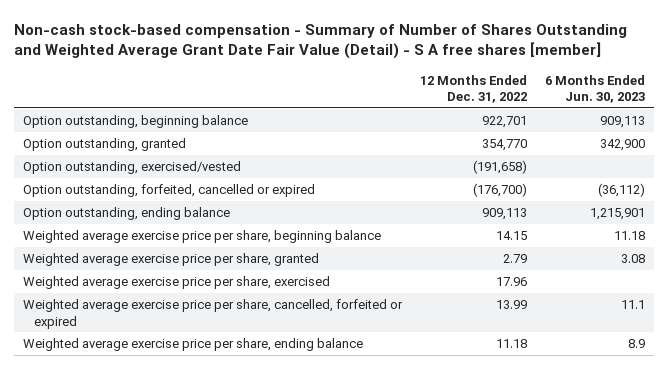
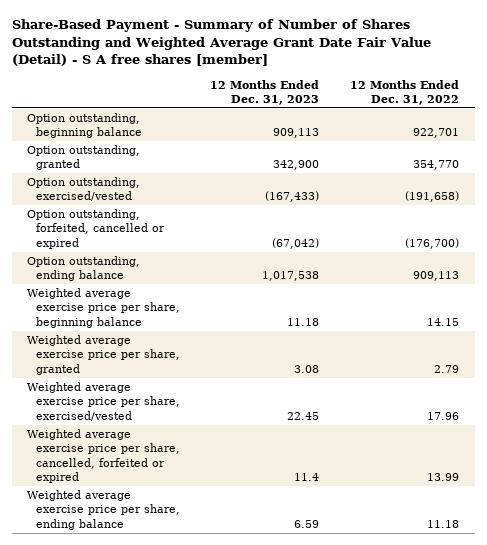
[14,23,628,60] Non-cash stock-based compensation - Summary of Number of Shares Outstanding and Weighted Average Grant Date Fair Value (Detail) - S A free shares [member] -> [12,19,432,67] Share-Based Payment - Summary of Number of Shares Outstanding and Weighted Average Grant Date Fair Value (Detail) - S A free shares [member]
[544,74,645,104] 6 Months Ended Jun. 30, 2023 -> none
none -> [210,79,320,105] 12 Months Ended Dec. 31, 2023
[23,276,331,290] Weighted average exercise price per share, exercised -> [27,381,180,421] Weighted average exercise price per share, exercised/vested

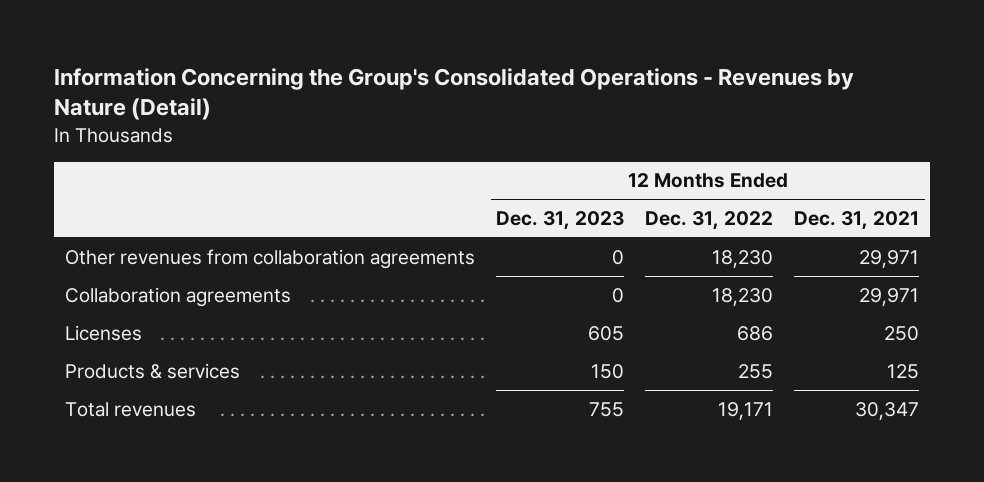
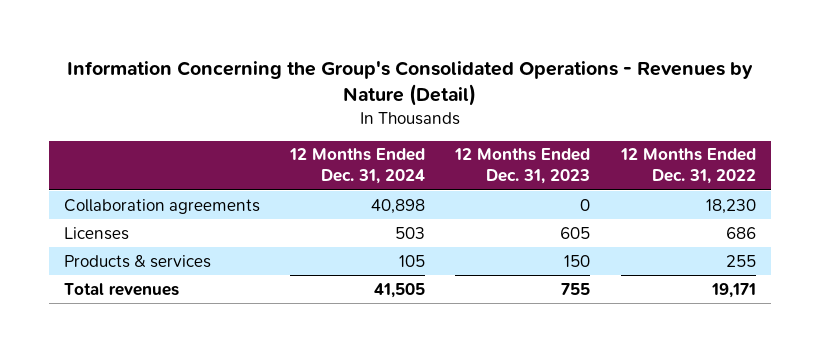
[794,210,920,230] Dec. 31, 2021 -> none
none -> [289,148,426,185] 12 Months Ended Dec. 31, 2024
[64,248,475,269] Other revenues from collaboration agreements -> none

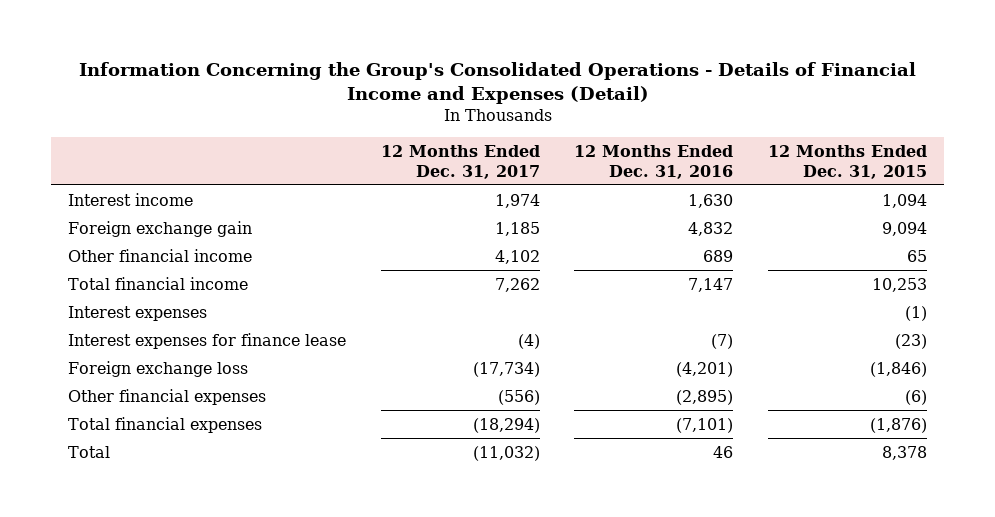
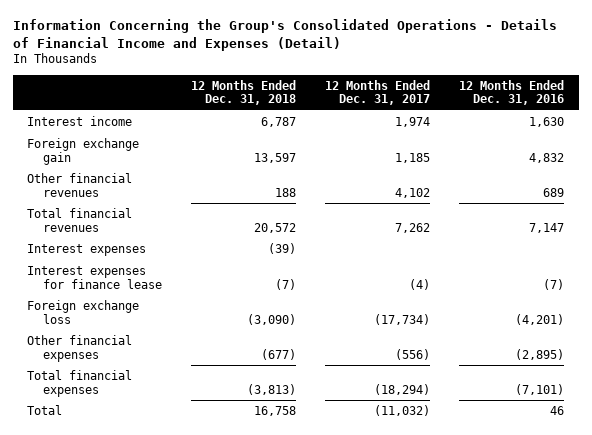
[767,144,927,179] 12 Months Ended Dec. 31, 2015 -> none
none -> [190,79,296,106] 12 Months Ended Dec. 31, 2018
[68,248,253,262] Other financial income -> [27,173,133,197] Other financial revenues
[68,276,249,290] Total financial income -> [27,208,133,232] Total financial revenues

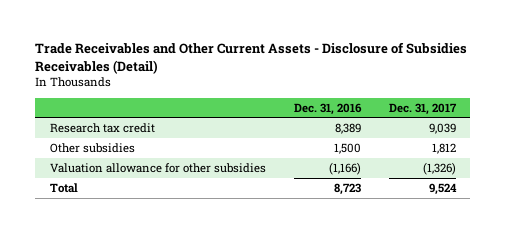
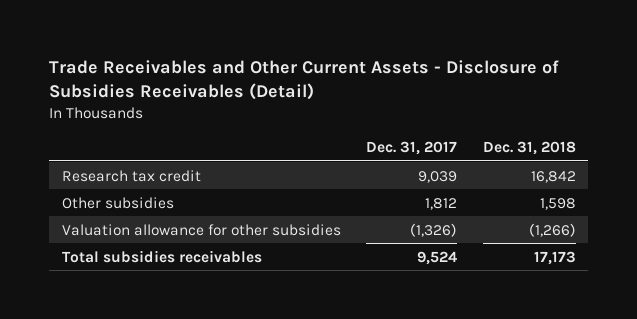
[293,102,362,115] Dec. 31, 2016 -> none
none -> [482,140,576,155] Dec. 31, 2018
[49,183,78,194] Total -> [61,249,262,263] Total subsidies receivables

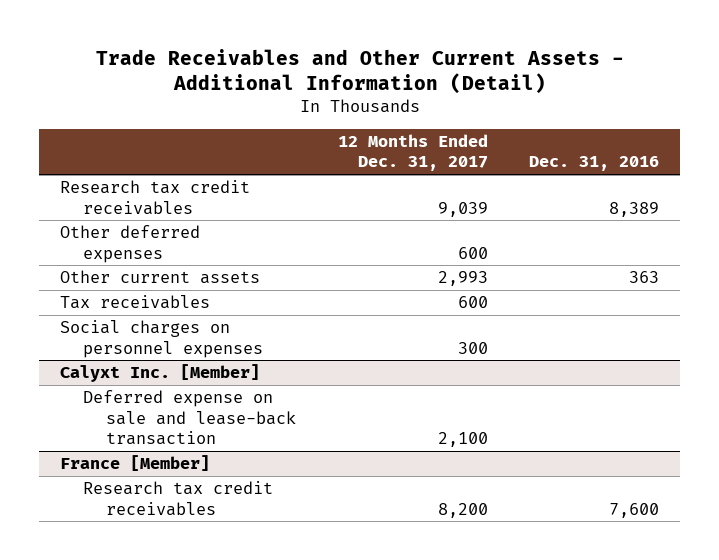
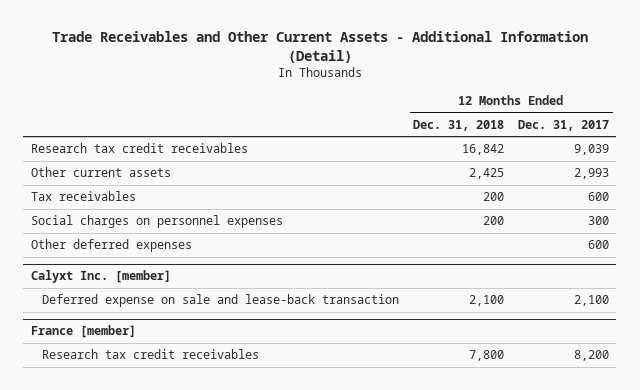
[529,156,660,172] Dec. 31, 2016 -> none
none -> [413,119,505,131] Dec. 31, 2018
[59,225,200,263] Other deferred expenses -> [30,239,192,253] Other deferred expenses
[59,364,260,383] Calyxt Inc. [Member] -> [30,270,171,284] Calyxt Inc. [member]
[59,455,210,472] France [Member] -> [30,325,136,339] France [member]

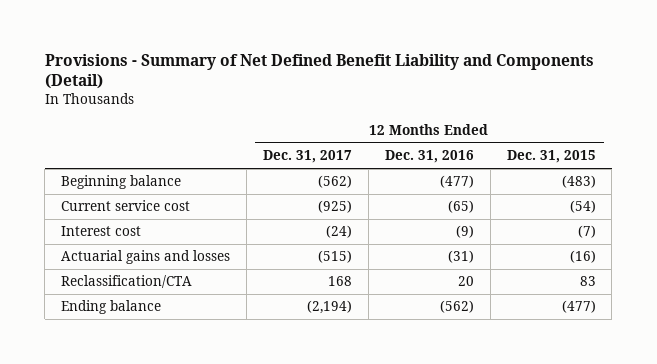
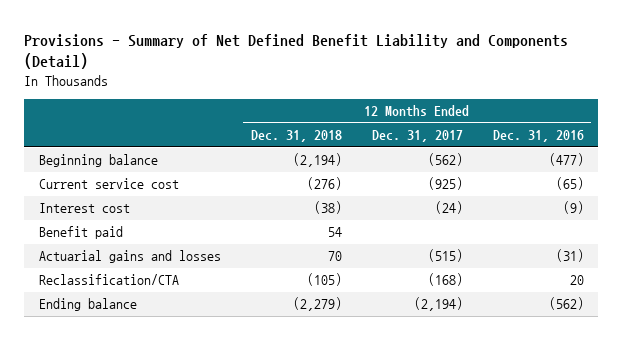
[506,150,596,164] Dec. 31, 2015 -> none
none -> [250,130,342,143] Dec. 31, 2018
none -> [38,226,123,240] Benefit paid
[328,276,353,287] 168 -> [427,273,463,287] (168)

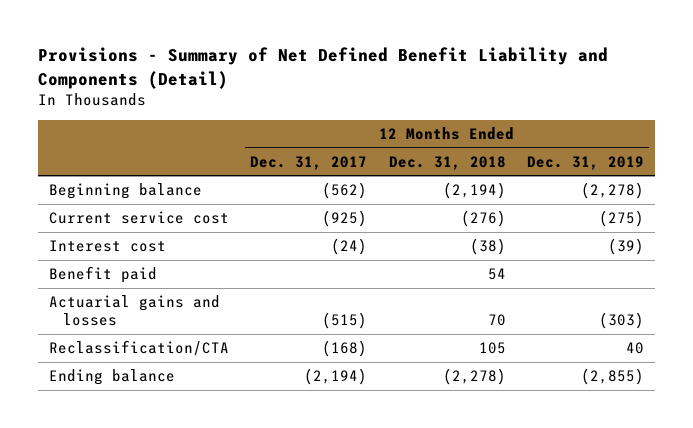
[492,130,584,143] Dec. 31, 2016 -> none
none -> [527,155,645,170] Dec. 31, 2019
[306,273,342,287] (105) -> [478,342,506,355] 105
[292,297,342,312] (2,279) -> [442,368,506,386] (2,278)

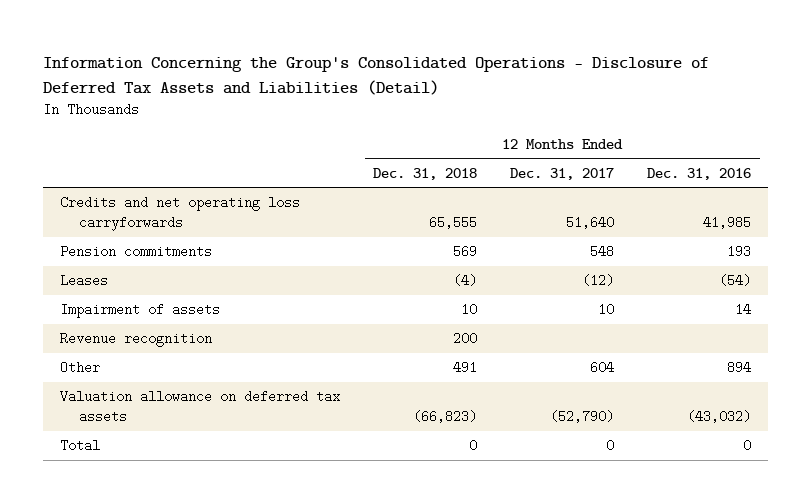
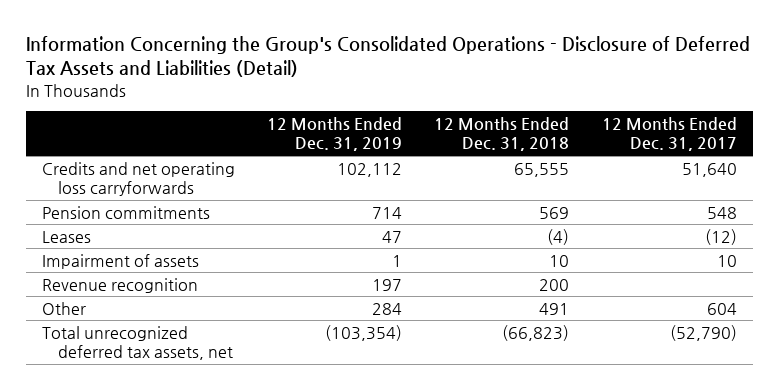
[647,167,752,180] Dec. 31, 2016 -> none
none -> [267,116,403,152] 12 Months Ended Dec. 31, 2019
[59,439,100,453] Total -> none
[59,390,340,424] Valuation allowance on deferred tax assets -> [41,325,234,361] Total unrecognized deferred tax assets, net

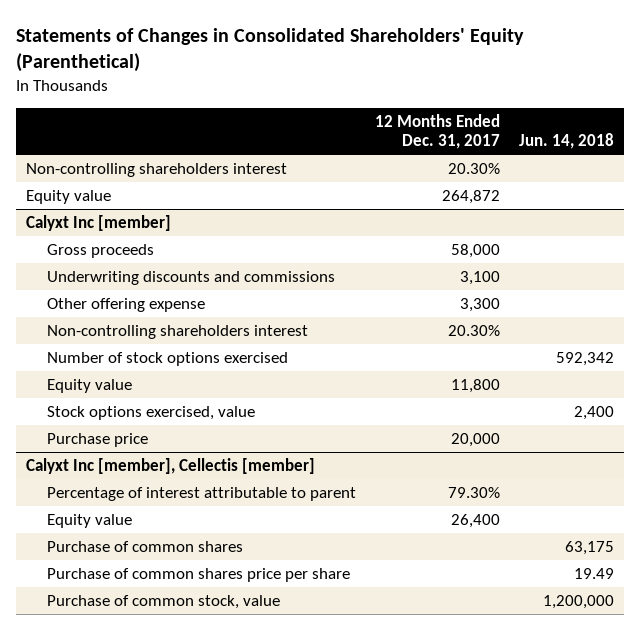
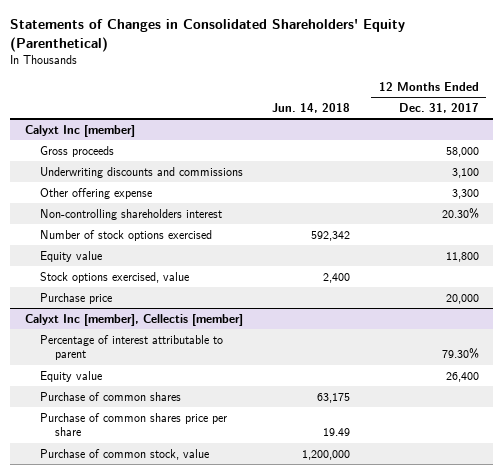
[25,162,287,177] Non-controlling shareholders interest -> none
[25,189,111,204] Equity value -> none

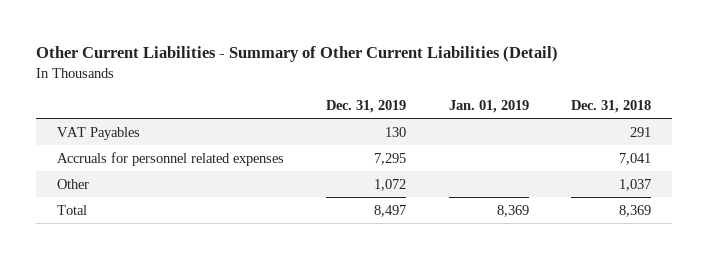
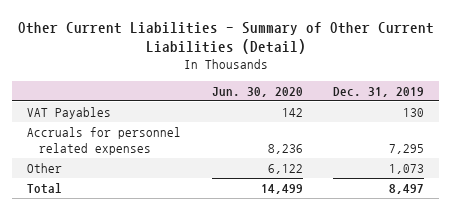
[448,99,529,113] Jan. 01, 2019 -> none
[571,99,652,113] Dec. 31, 2018 -> none
none -> [211,86,303,97] Jun. 30, 2020
[374,178,407,191] 1,072 -> [389,164,425,175] 1,073

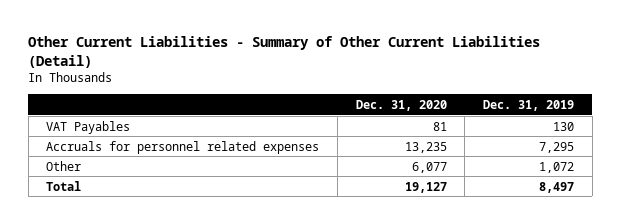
[211,86,303,97] Jun. 30, 2020 -> none
none -> [355,99,447,111] Dec. 31, 2020
[389,164,425,175] 1,073 -> [538,161,574,173] 1,072

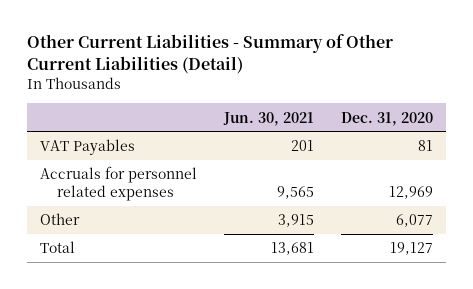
[482,99,574,111] Dec. 31, 2019 -> none
none -> [222,111,314,126] Jun. 30, 2021
[404,141,447,153] 13,235 -> [388,186,433,200] 12,969

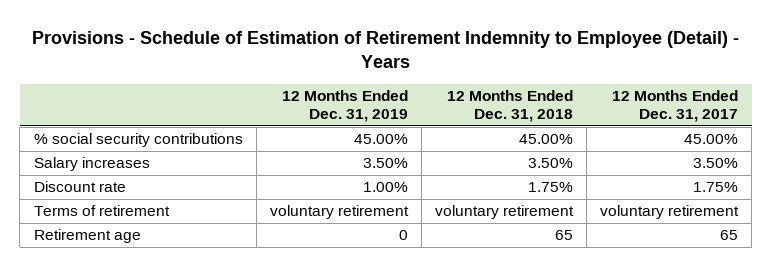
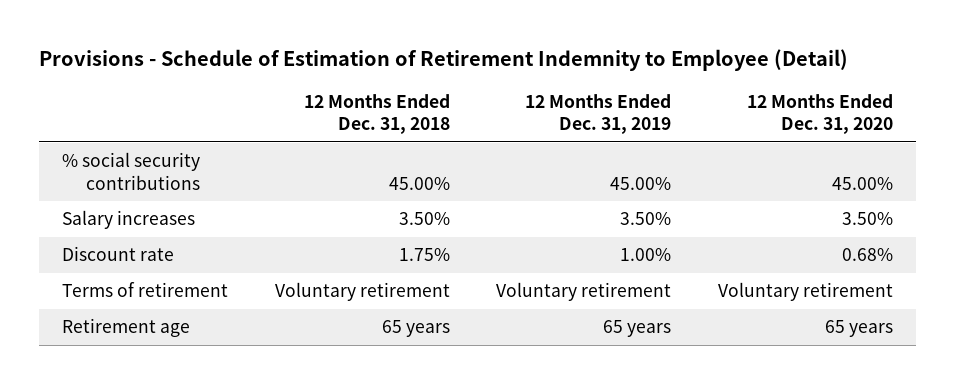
[31,31,739,69] Provisions - Schedule of Estimation of Retirement Indemnity to Employee (Detail) - Years -> [39,48,849,71] Provisions - Schedule of Estimation of Retirement Indemnity to Employee (Detail)
[612,90,739,123] 12 Months Ended Dec. 31, 2017 -> none
none -> [746,93,893,134] 12 Months Ended Dec. 31, 2020
[269,205,409,220] voluntary retirement -> [496,282,672,302] Voluntary retirement
[435,205,575,220] voluntary retirement -> [274,282,450,302] Voluntary retirement
[398,230,408,241] 0 -> [603,320,672,338] 65 years
[555,230,574,241] 65 -> [381,320,450,338] 65 years

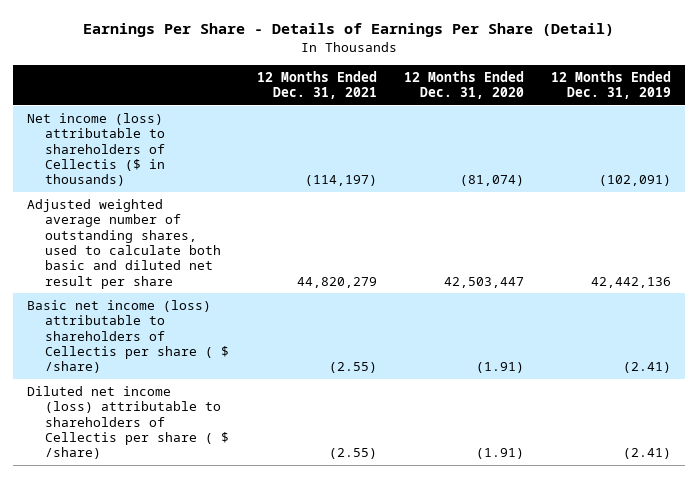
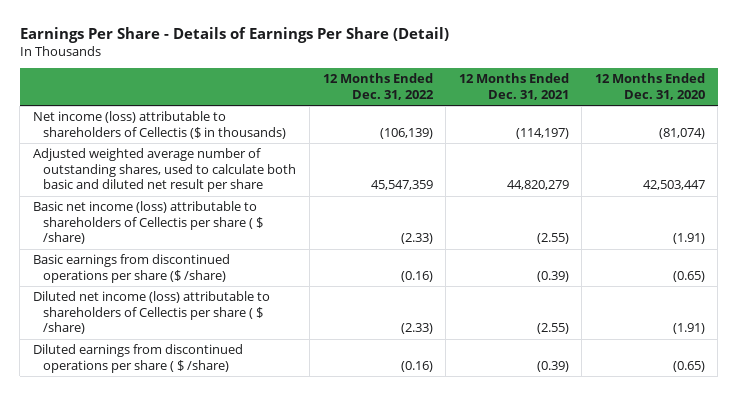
[551,70,672,100] 12 Months Ended Dec. 31, 2019 -> none
none -> [322,73,434,100] 12 Months Ended Dec. 31, 2022
none -> [32,254,230,283] Basic earnings from discontinued operations per share ($ /share)
none -> [32,344,243,373] Diluted earnings from discontinued operations per share ( $ /share)

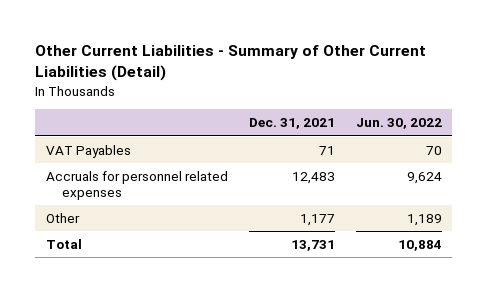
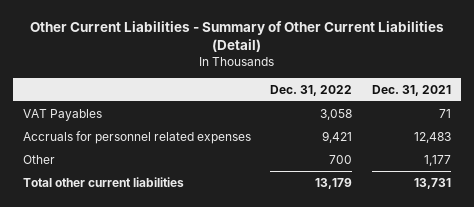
[355,118,442,130] Jun. 30, 2022 -> none
none -> [270,84,353,96] Dec. 31, 2022
[45,239,82,250] Total -> [23,176,185,187] Total other current liabilities

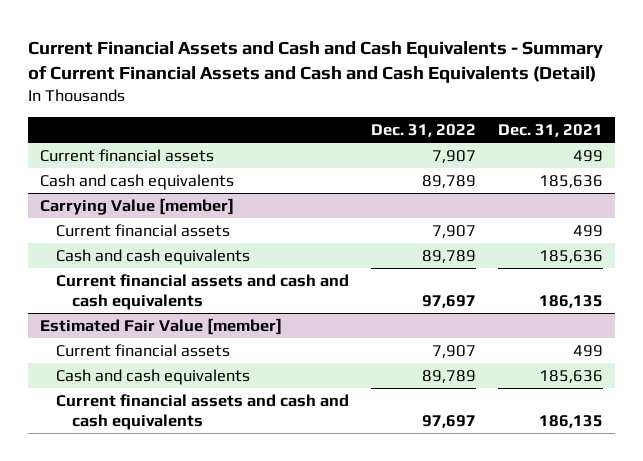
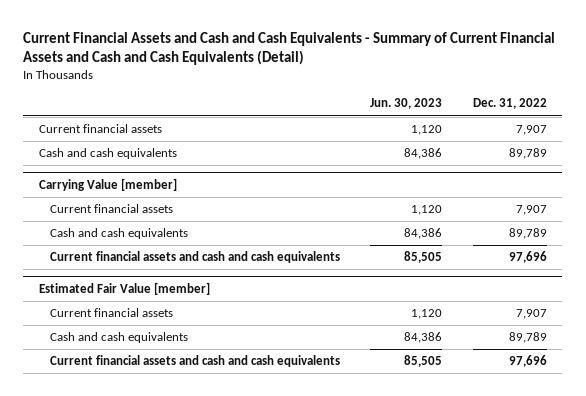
[498,124,604,138] Dec. 31, 2021 -> none
none -> [370,98,443,110] Jun. 30, 2023
[422,295,477,309] 97,697 -> [508,251,547,264] 97,696
[422,415,477,429] 97,697 -> [508,355,547,368] 97,696

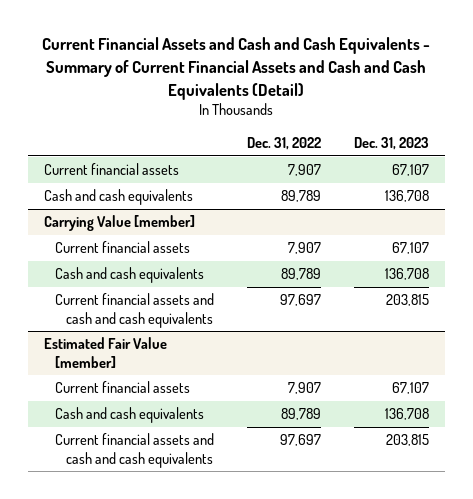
[370,98,443,110] Jun. 30, 2023 -> none
none -> [353,137,429,151] Dec. 31, 2023
[508,251,547,264] 97,696 -> [279,294,321,307] 97,697
[508,355,547,368] 97,696 -> [279,434,321,447] 97,697

